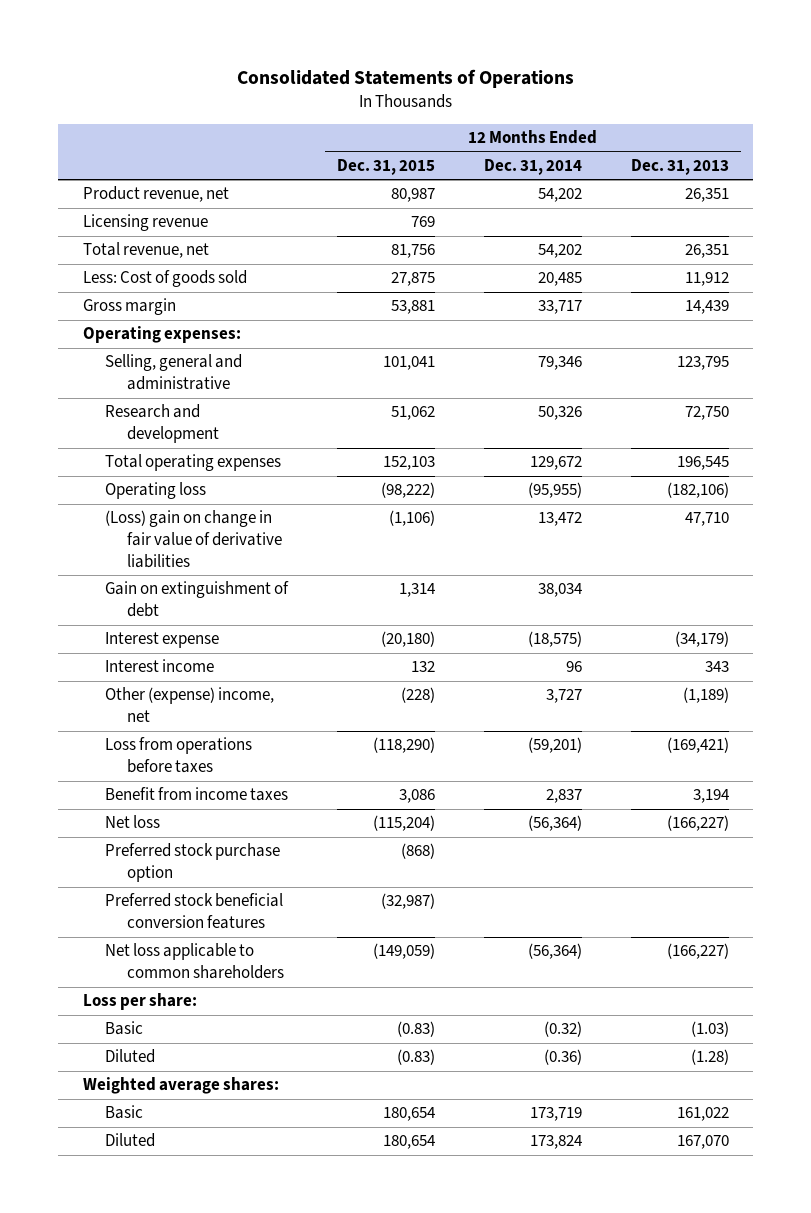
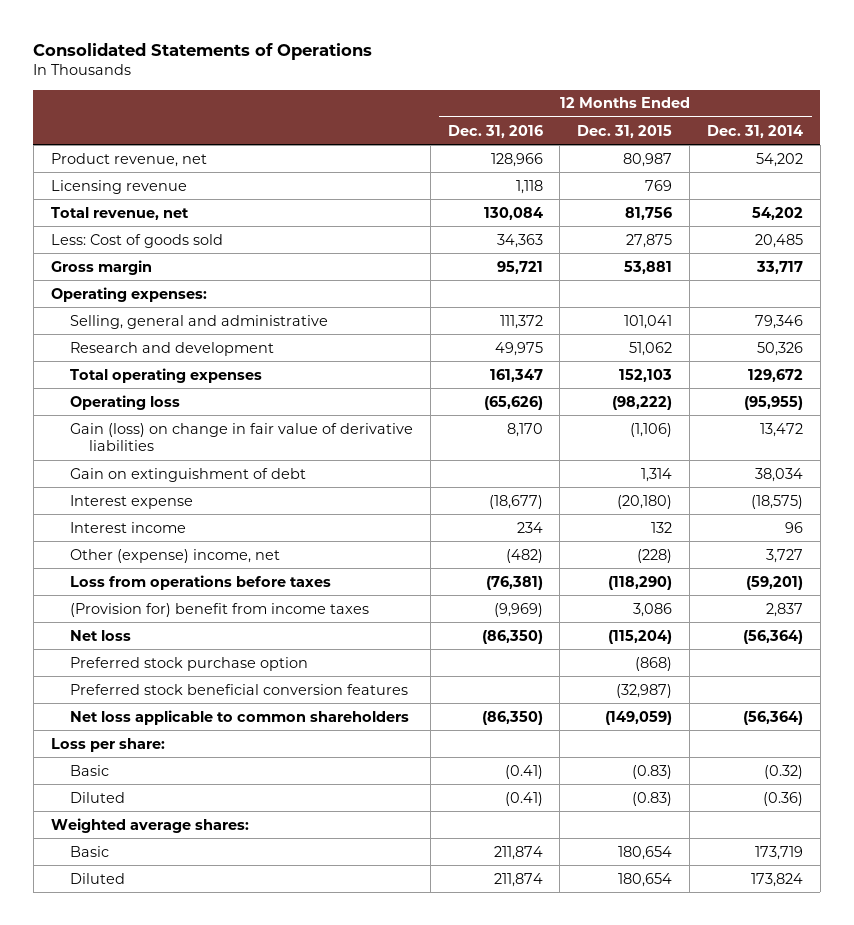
[630,158,729,175] Dec. 31, 2013 -> none
none -> [447,124,543,138] Dec. 31, 2016
[104,510,283,569] (Loss) gain on change in fair value of derivative liabilities -> [69,422,413,452] Gain (loss) on change in fair value of derivative liabilities
[104,787,288,802] Benefit from income taxes -> [69,602,369,617] (Provision for) benefit from income taxes

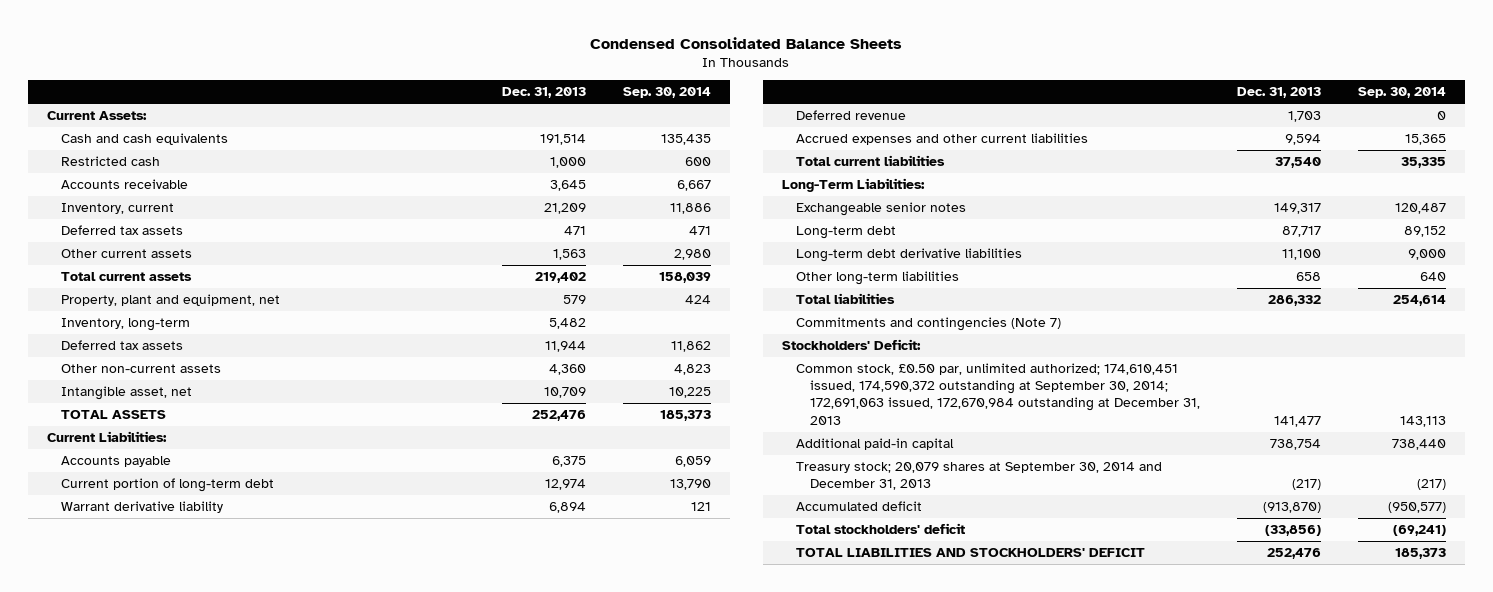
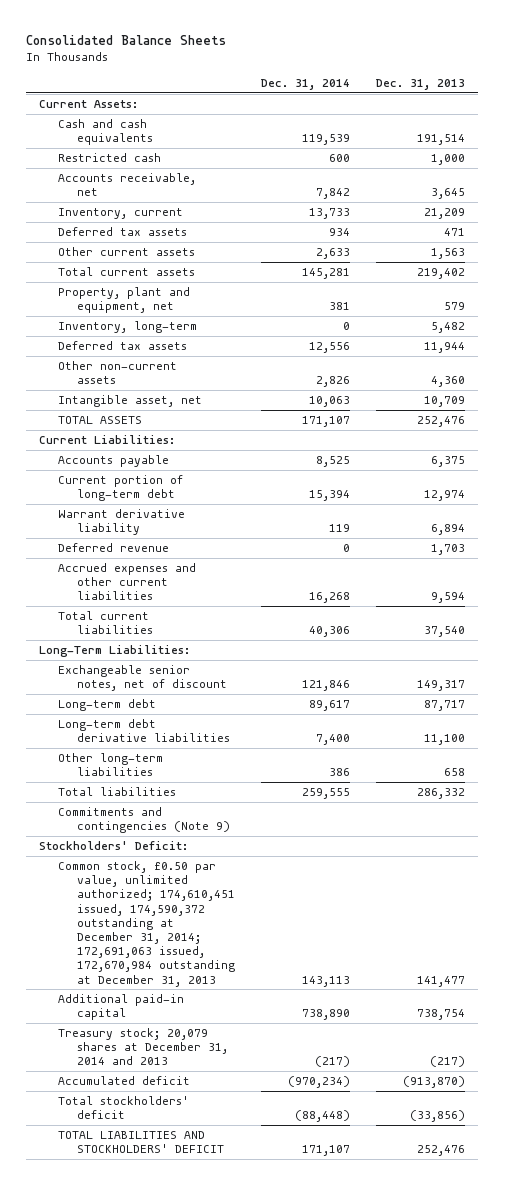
[590,36,903,49] Condensed Consolidated Balance Sheets -> [26,34,227,45] Consolidated Balance Sheets
[623,87,712,99] Sep. 30, 2014 -> none
none -> [261,78,351,90] Dec. 31, 2014
[60,179,188,190] Accounts receivable -> [58,173,197,197] Accounts receivable, net
[795,202,966,217] Exchangeable senior notes -> [58,665,228,692] Exchangeable senior notes, net of discount
[795,317,1061,332] Commitments and contingencies (Note 7) -> [58,807,231,834] Commitments and contingencies (Note 9)
[795,363,1201,425] Common stock, £0.50 par, unlimited authorized; 174,610,451 issued, 174,590,372 outstanding at September 30, 2014; 172,691,063 issued, 172,670,984 outstanding at December 31, 2013 -> [58,861,236,987] Common stock, £0.50 par value, unlimited authorized; 174,610,451 issued, 174,590,372 outstanding at December 31, 2014; 172,691,063 issued, 172,670,984 outstanding at December 31, 2013
[795,462,1162,491] Treasury stock; 20,079 shares at September 30, 2014 and December 31, 2013 -> [58,1028,229,1066] Treasury stock; 20,079 shares at December 31, 2014 and 2013

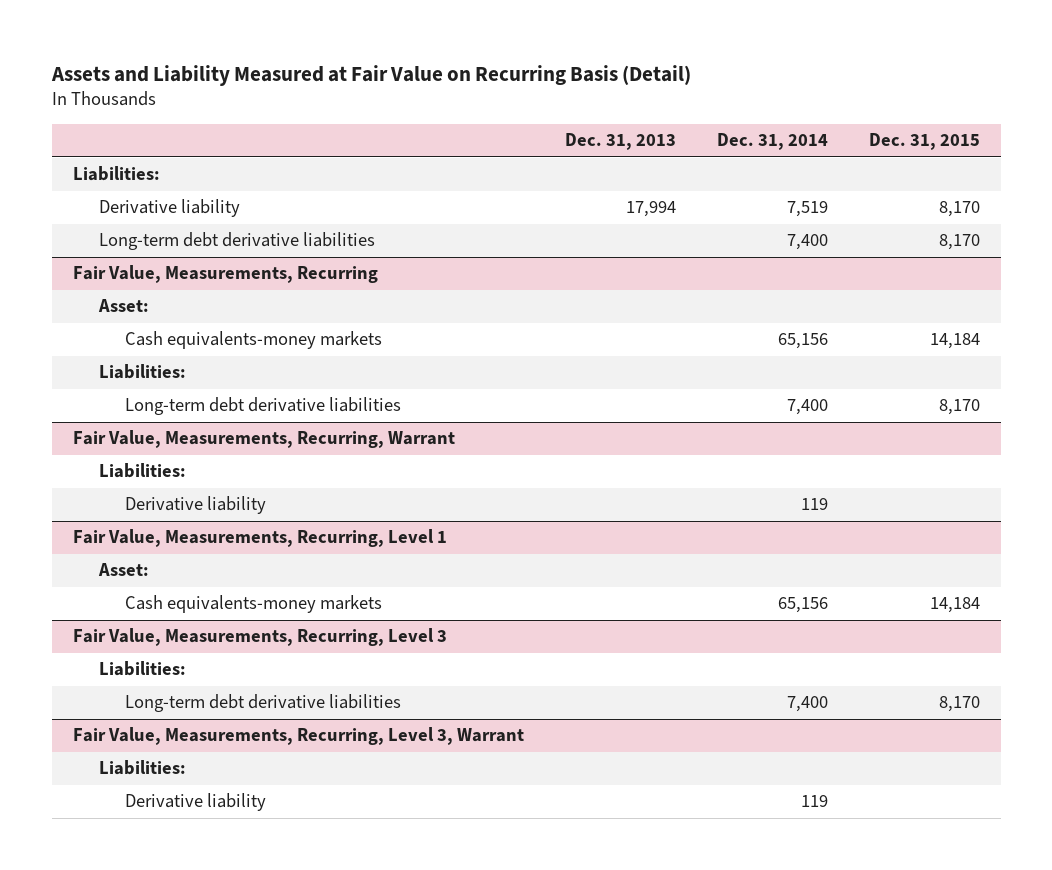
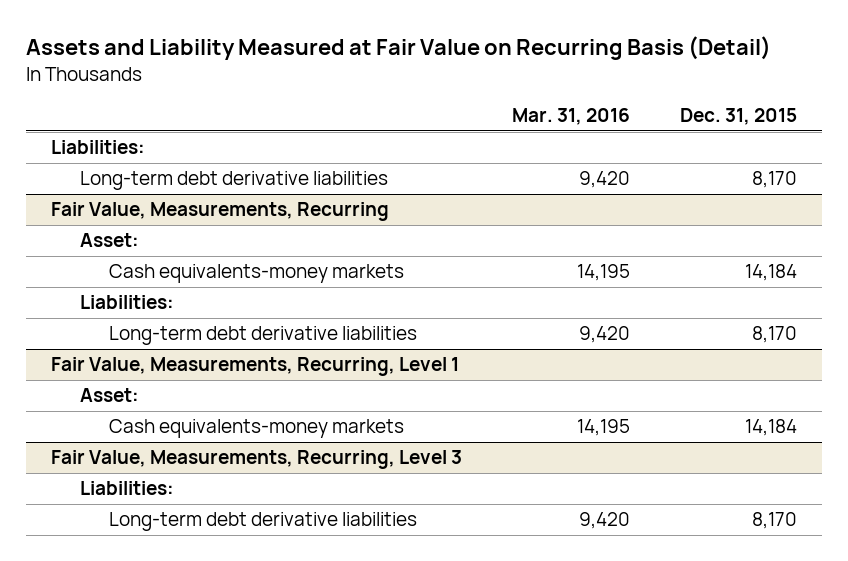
[564,133,676,151] Dec. 31, 2013 -> none
[716,133,828,151] Dec. 31, 2014 -> none
none -> [511,108,630,126] Mar. 31, 2016
[98,199,240,218] Derivative liability -> none
[72,430,455,449] Fair Value, Measurements, Recurring, Warrant -> none
[98,463,186,479] Liabilities: -> none
[124,496,266,515] Derivative liability -> none
[72,727,524,746] Fair Value, Measurements, Recurring, Level 3, Warrant -> none
[98,760,186,776] Liabilities: -> none
[124,793,266,812] Derivative liability -> none

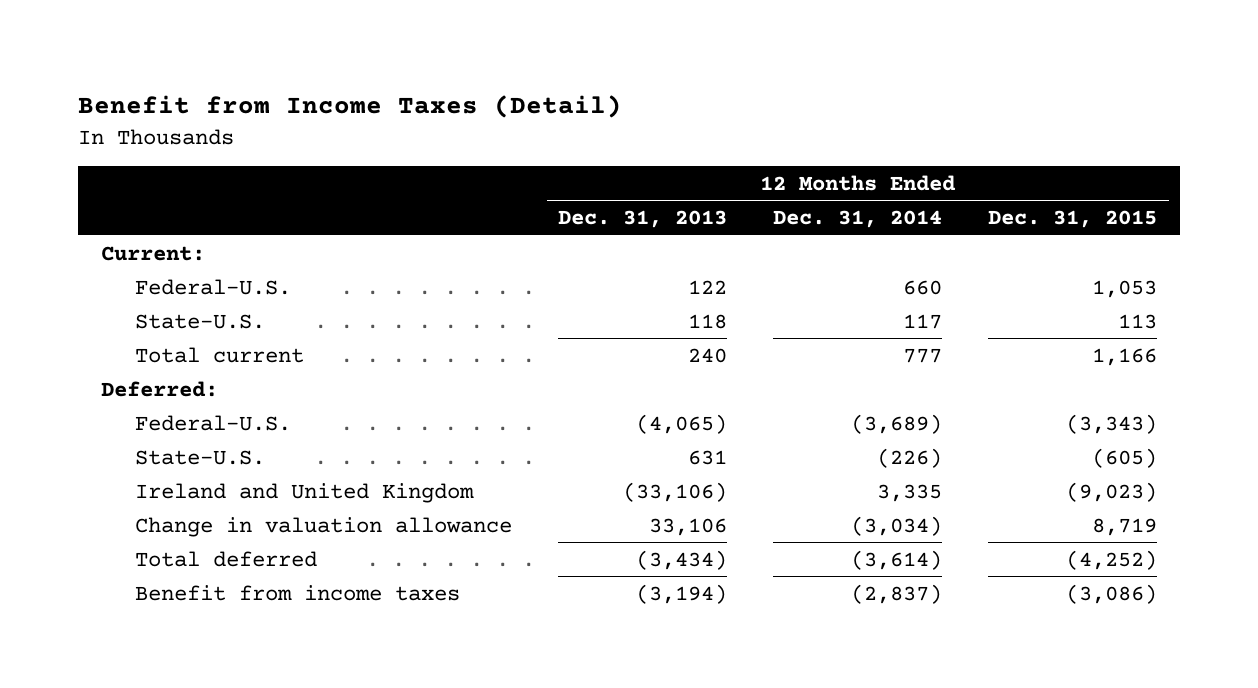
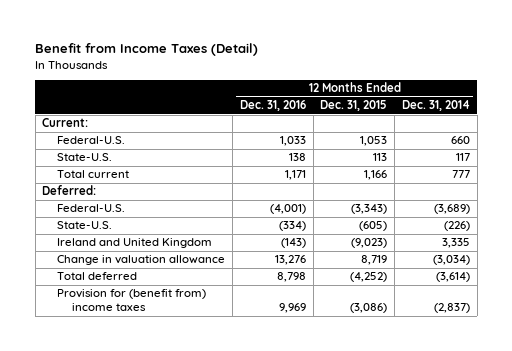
[558,210,728,229] Dec. 31, 2013 -> none
none -> [239,100,306,112] Dec. 31, 2016
[135,584,461,601] Benefit from income taxes -> [57,289,207,312] Provision for (benefit from) income taxes

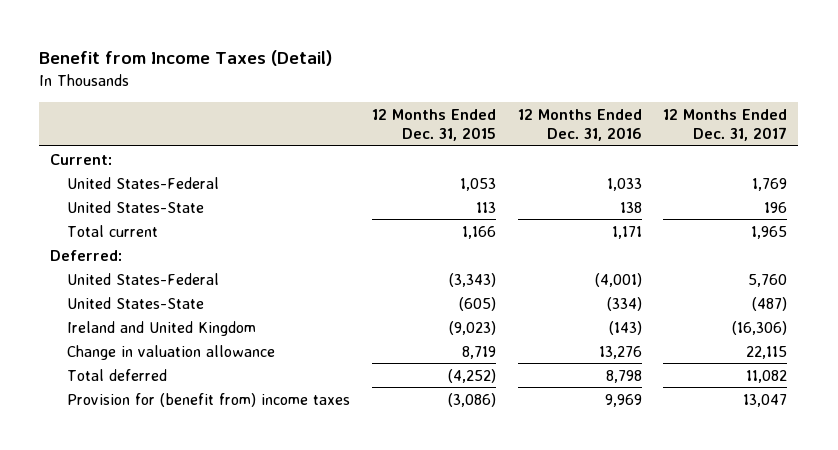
[401,100,470,112] Dec. 31, 2014 -> none
none -> [663,108,788,141] 12 Months Ended Dec. 31, 2017
[57,136,126,145] Federal-U.S. -> [66,176,219,189] United States-Federal
[57,153,113,162] State-U.S. -> [66,200,204,213] United States-State
[57,204,126,213] Federal-U.S. -> [66,272,219,285] United States-Federal
[57,221,113,230] State-U.S. -> [66,296,204,309] United States-State

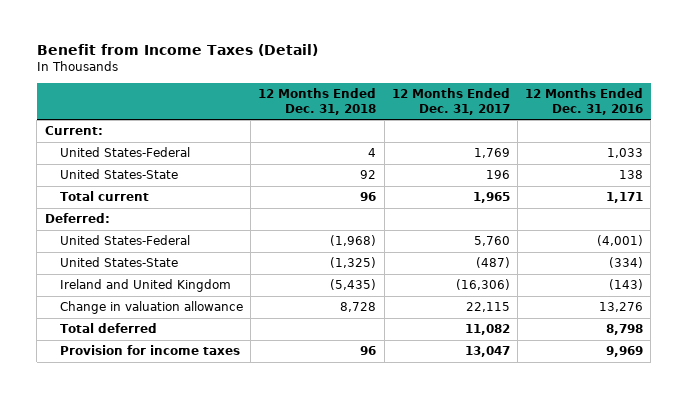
[371,108,496,141] 12 Months Ended Dec. 31, 2015 -> none
none -> [258,87,377,115] 12 Months Ended Dec. 31, 2018
[66,392,350,407] Provision for (benefit from) income taxes -> [60,345,241,356] Provision for income taxes

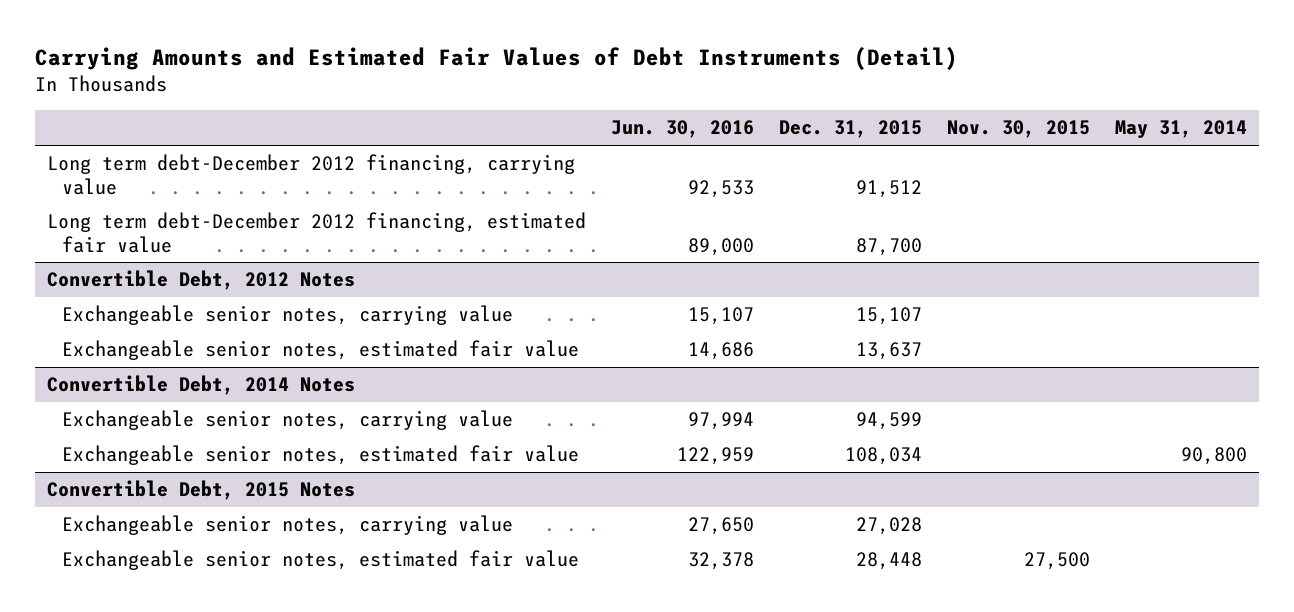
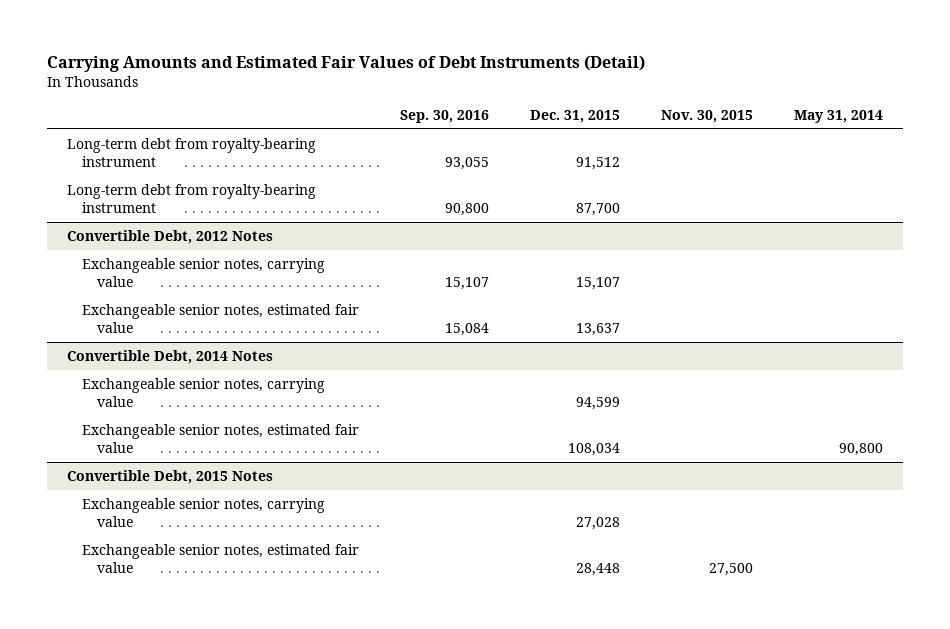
[611,120,755,139] Jun. 30, 2016 -> none
none -> [400,109,490,123] Sep. 30, 2016
[47,154,576,195] Long term debt-December 2012 financing, carrying value -> [67,138,317,168] Long-term debt from royalty-bearing instrument
[47,212,587,253] Long term debt-December 2012 financing, estimated fair value -> [67,184,317,214] Long-term debt from royalty-bearing instrument

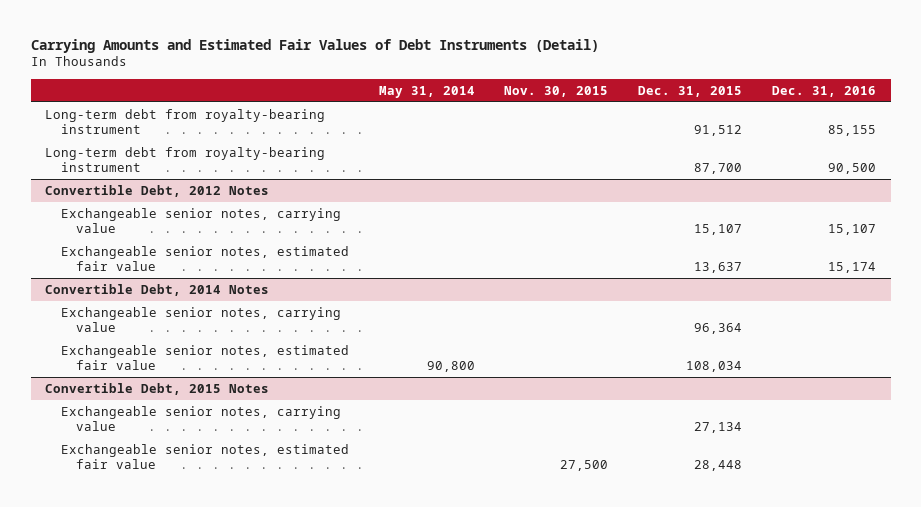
[400,109,490,123] Sep. 30, 2016 -> none
none -> [772,85,877,97] Dec. 31, 2016
[575,397,620,411] 94,599 -> [694,323,743,335] 96,364
[575,517,620,531] 27,028 -> [694,422,743,434] 27,134

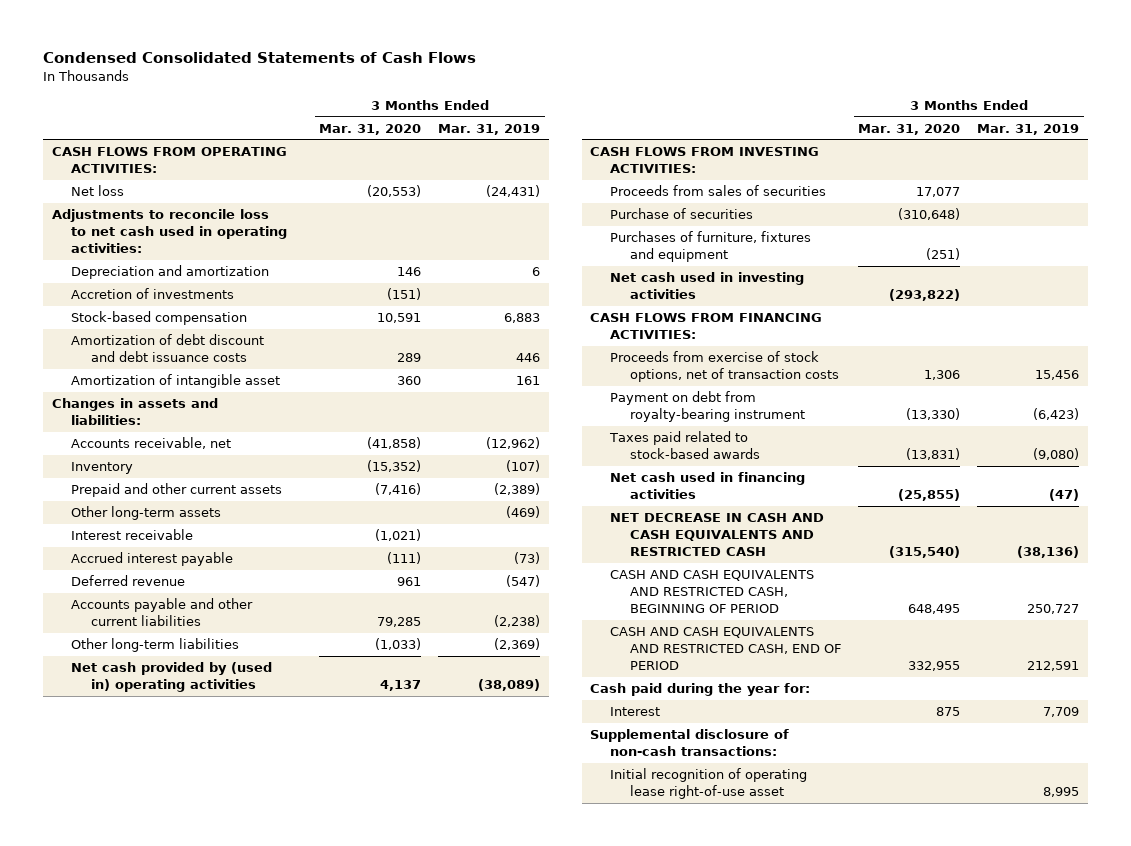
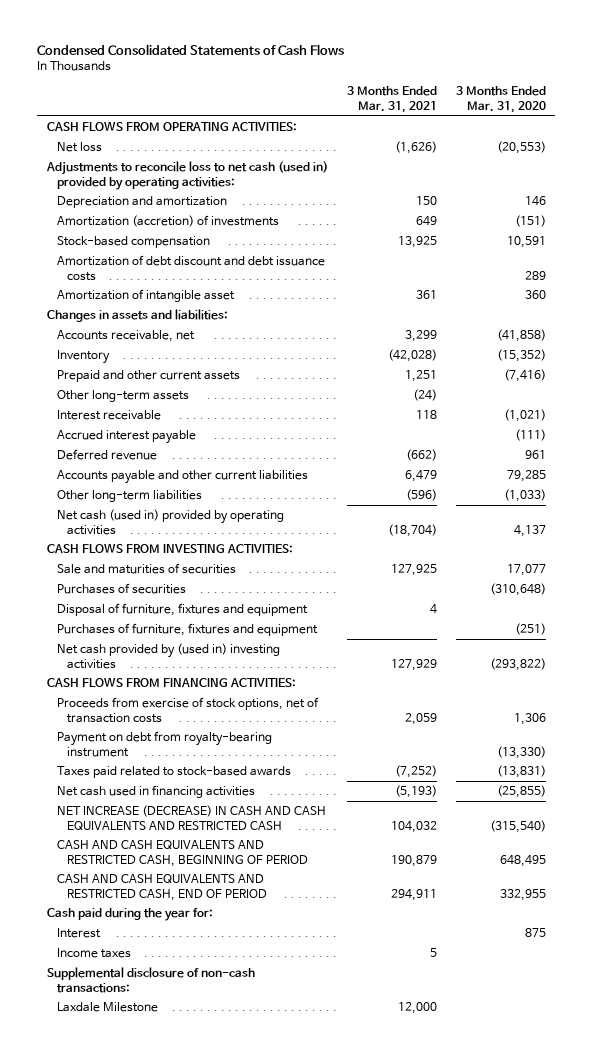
[438,123,541,135] Mar. 31, 2019 -> none
none -> [346,86,437,113] 3 Months Ended Mar. 31, 2021
[51,209,288,254] Adjustments to reconcile loss to net cash used in operating activities: -> [45,160,328,190] Adjustments to reconcile loss to net cash (used in) provided by operating activities:
[71,288,235,300] Accretion of investments -> [56,214,279,227] Amortization (accretion) of investments
[71,662,273,693] Net cash provided by (used in) operating activities -> [56,508,284,535] Net cash (used in) provided by operating activities
[610,185,827,197] Proceeds from sales of securities -> [56,562,236,574] Sale and maturities of securities
[610,208,754,220] Purchase of securities -> [56,582,186,594] Purchases of securities
none -> [56,602,308,616] Disposal of furniture, fixtures and equipment
[610,272,805,300] Net cash used in investing activities -> [56,642,280,669] Net cash provided by (used in) investing activities
[610,513,825,557] NET DECREASE IN CASH AND CASH EQUIVALENTS AND RESTRICTED CASH -> [56,804,326,830] NET INCREASE (DECREASE) IN CASH AND CASH EQUIVALENTS AND RESTRICTED CASH
none -> [56,947,131,958] Income taxes
[610,768,808,800] Initial recognition of operating lease right-of-use asset -> none
none -> [56,1001,158,1012] Laxdale Milestone

